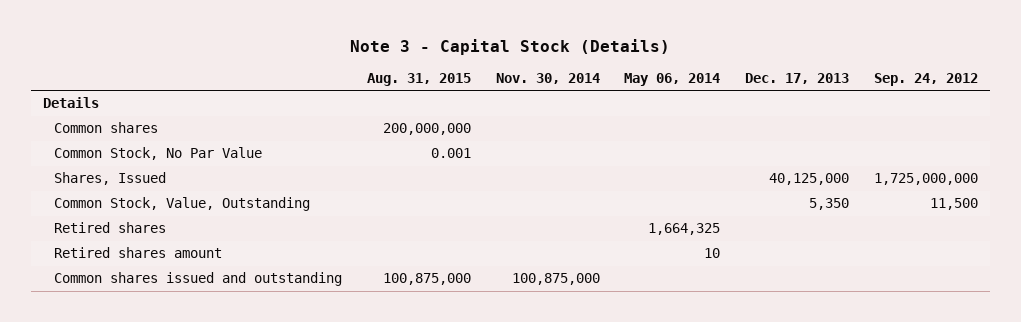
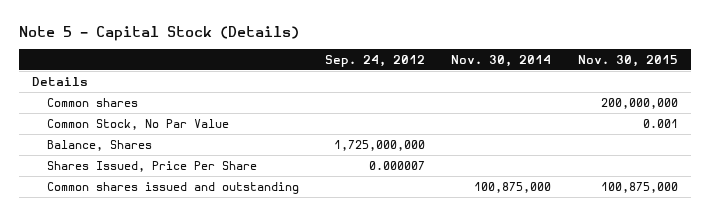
[350,38,671,55] Note 3 - Capital Stock (Details) -> [19,26,300,42] Note 5 - Capital Stock (Details)
[366,73,471,87] Aug. 31, 2015 -> none
[624,73,721,87] May 06, 2014 -> none
[745,73,850,85] Dec. 17, 2013 -> none
none -> [577,54,678,67] Nov. 30, 2015
[54,197,311,212] Common Stock, Value, Outstanding -> none
[54,222,167,234] Retired shares -> none
[54,247,223,259] Retired shares amount -> none
[54,172,167,186] Shares, Issued -> [47,139,153,151] Balance, Shares
none -> [47,160,258,172] Shares Issued, Price Per Share

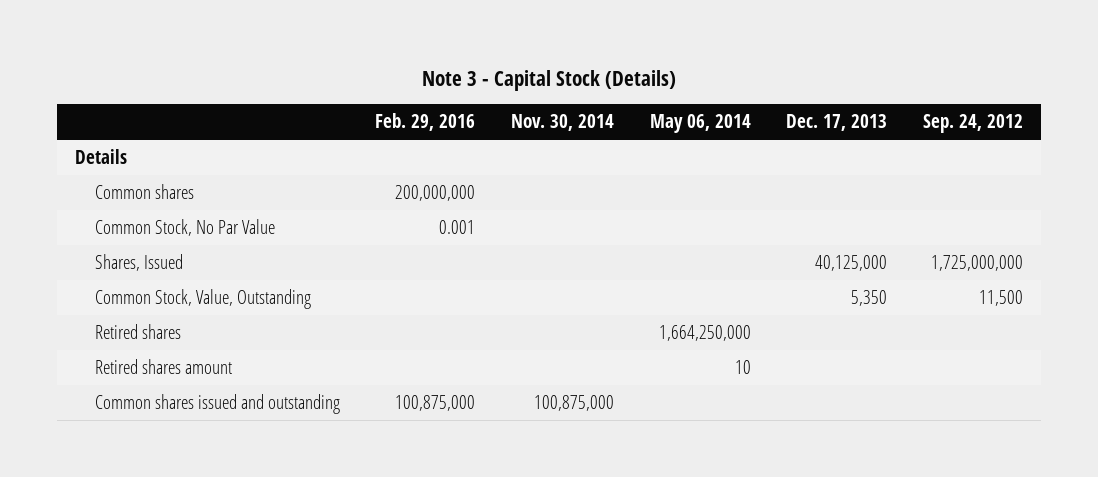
[19,26,300,42] Note 5 - Capital Stock (Details) -> [421,69,676,91] Note 3 - Capital Stock (Details)
[577,54,678,67] Nov. 30, 2015 -> none
none -> [375,113,476,132] Feb. 29, 2016
none -> [649,114,751,134] May 06, 2014
none -> [786,114,888,132] Dec. 17, 2013
[47,160,258,172] Shares Issued, Price Per Share -> none
[47,139,153,151] Balance, Shares -> [94,254,183,272] Shares, Issued
none -> [94,289,311,310] Common Stock, Value, Outstanding
none -> [94,324,181,340] Retired shares
none -> [94,359,232,375] Retired shares amount

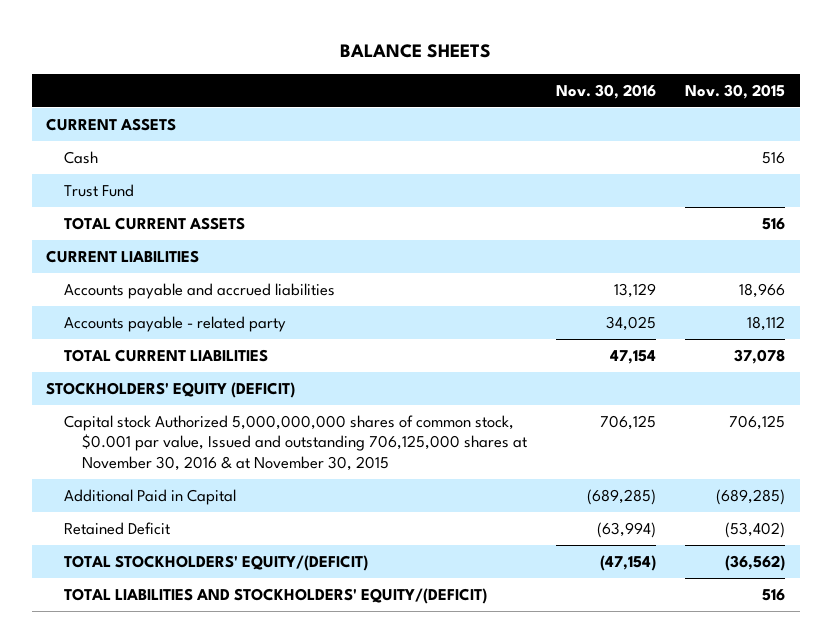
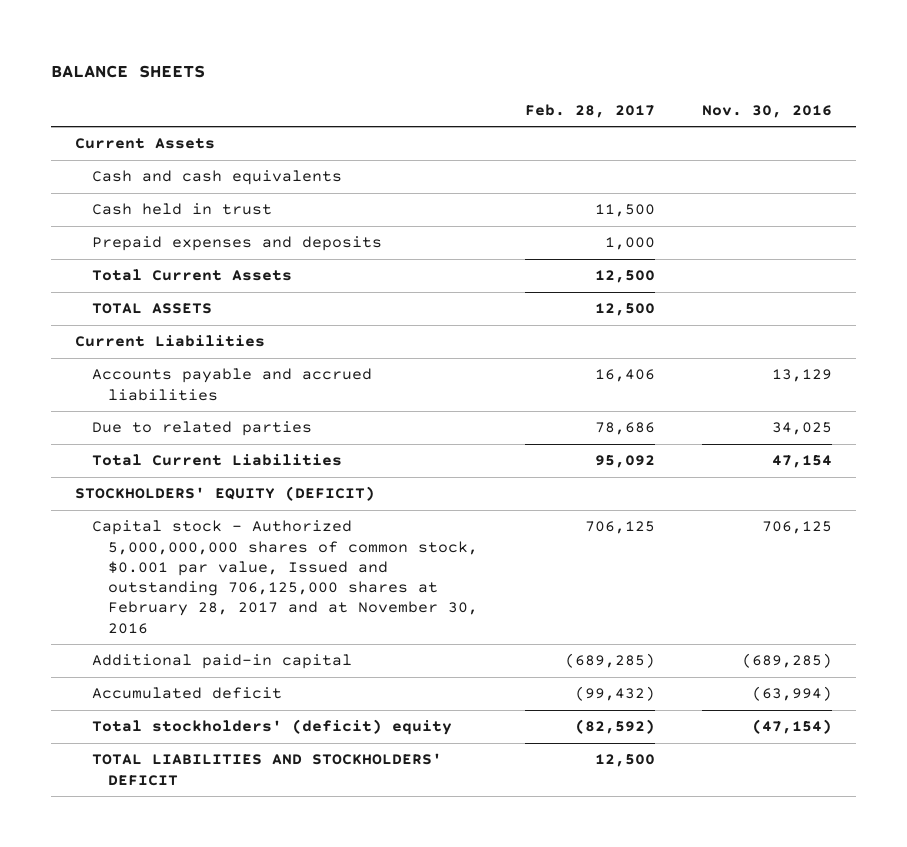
[685,83,786,99] Nov. 30, 2015 -> none
none -> [525,103,656,118] Feb. 28, 2017
[64,150,99,164] Cash -> none
[64,183,135,197] Trust Fund -> none
[46,117,177,131] CURRENT ASSETS -> [74,138,215,150] Current Assets
none -> [91,170,342,186] Cash and cash equivalents
none -> [91,203,272,216] Cash held in trust
none -> [91,236,382,252] Prepaid expenses and deposits
[64,216,246,230] TOTAL CURRENT ASSETS -> [91,269,292,282] Total Current Assets
none -> [91,303,212,315] TOTAL ASSETS
[46,249,200,263] CURRENT LIABILITIES -> [74,335,265,348] Current Liabilities
[64,315,287,332] Accounts payable - related party -> [91,421,312,437] Due to related parties
[64,348,269,362] TOTAL CURRENT LIABILITIES -> [91,454,342,467] Total Current Liabilities
[64,414,528,471] Capital stock Authorized 5,000,000,000 shares of common stock, $0.001 par value, Issued and outstanding 706,125,000 shares at November 30, 2016 & at November 30, 2015 -> [91,520,479,634] Capital stock - Authorized 5,000,000,000 shares of common stock, $0.001 par value, Issued and outstanding 706,125,000 shares at February 28, 2017 and at November 30, 2016
[64,488,237,505] Additional Paid in Capital -> [91,654,352,670] Additional paid-in capital
[64,521,171,535] Retained Deficit -> [91,687,282,700] Accumulated deficit
[64,554,369,571] TOTAL STOCKHOLDERS' EQUITY/(DEFICIT) -> [91,719,452,736] Total stockholders' (deficit) equity
[64,587,488,604] TOTAL LIABILITIES AND STOCKHOLDERS' EQUITY/(DEFICIT) -> [91,753,442,786] TOTAL LIABILITIES AND STOCKHOLDERS' DEFICIT

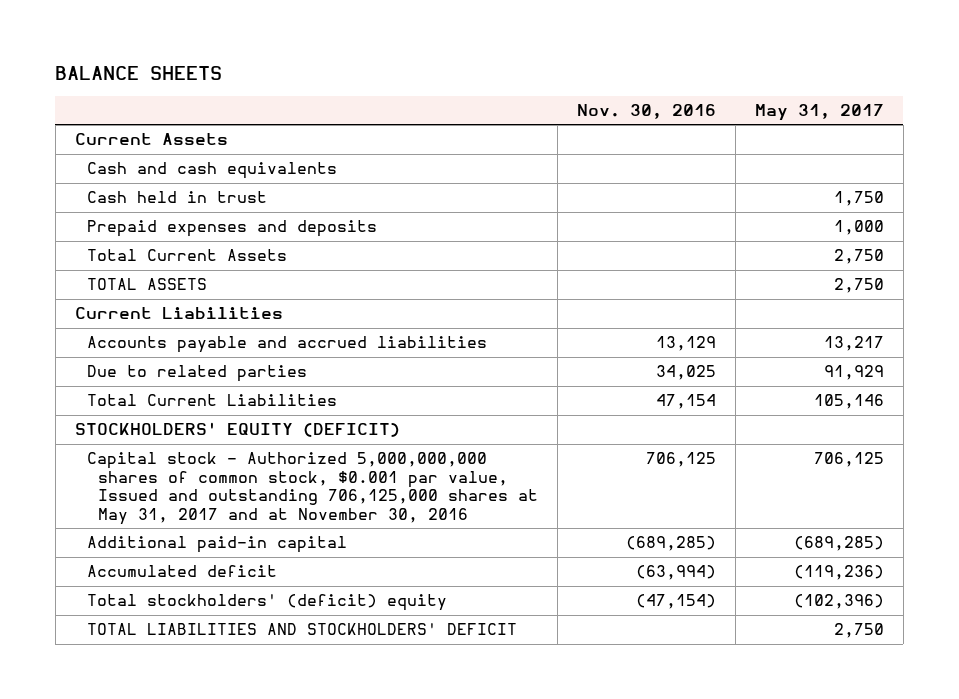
[525,103,656,118] Feb. 28, 2017 -> none
none -> [754,104,884,122] May 31, 2017
[91,520,479,634] Capital stock - Authorized 5,000,000,000 shares of common stock, $0.001 par value, Issued and outstanding 706,125,000 shares at February 28, 2017 and at November 30, 2016 -> [86,452,539,526] Capital stock - Authorized 5,000,000,000 shares of common stock, $0.001 par value, Issued and outstanding 706,125,000 shares at May 31, 2017 and at November 30, 2016

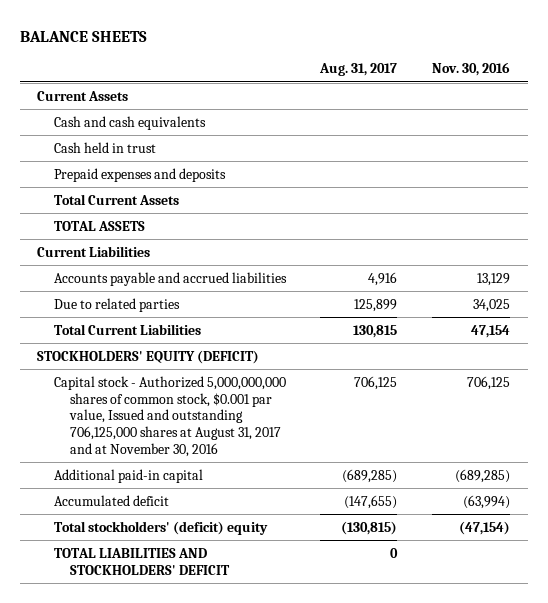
[754,104,884,122] May 31, 2017 -> none
none -> [319,63,398,77] Aug. 31, 2017
[86,452,539,526] Capital stock - Authorized 5,000,000,000 shares of common stock, $0.001 par value, Issued and outstanding 706,125,000 shares at May 31, 2017 and at November 30, 2016 -> [53,375,286,457] Capital stock - Authorized 5,000,000,000 shares of common stock, $0.001 par value, Issued and outstanding 706,125,000 shares at August 31, 2017 and at November 30, 2016

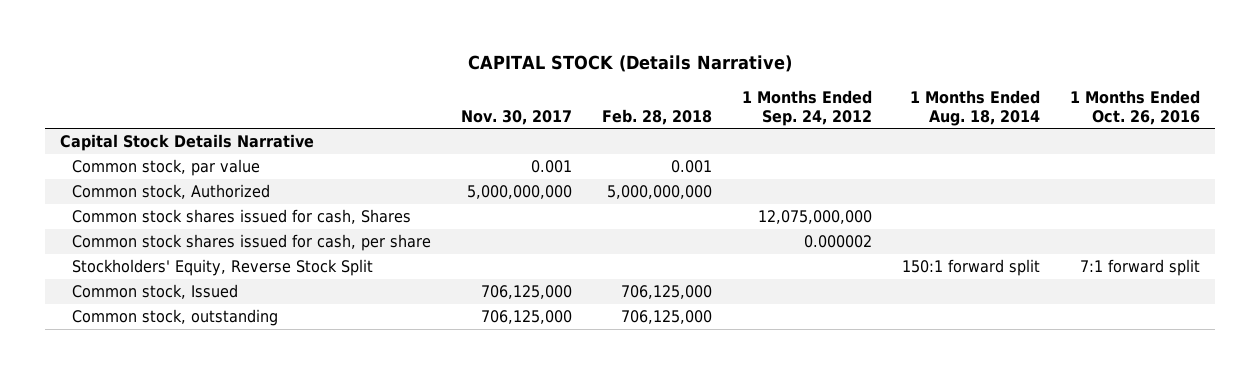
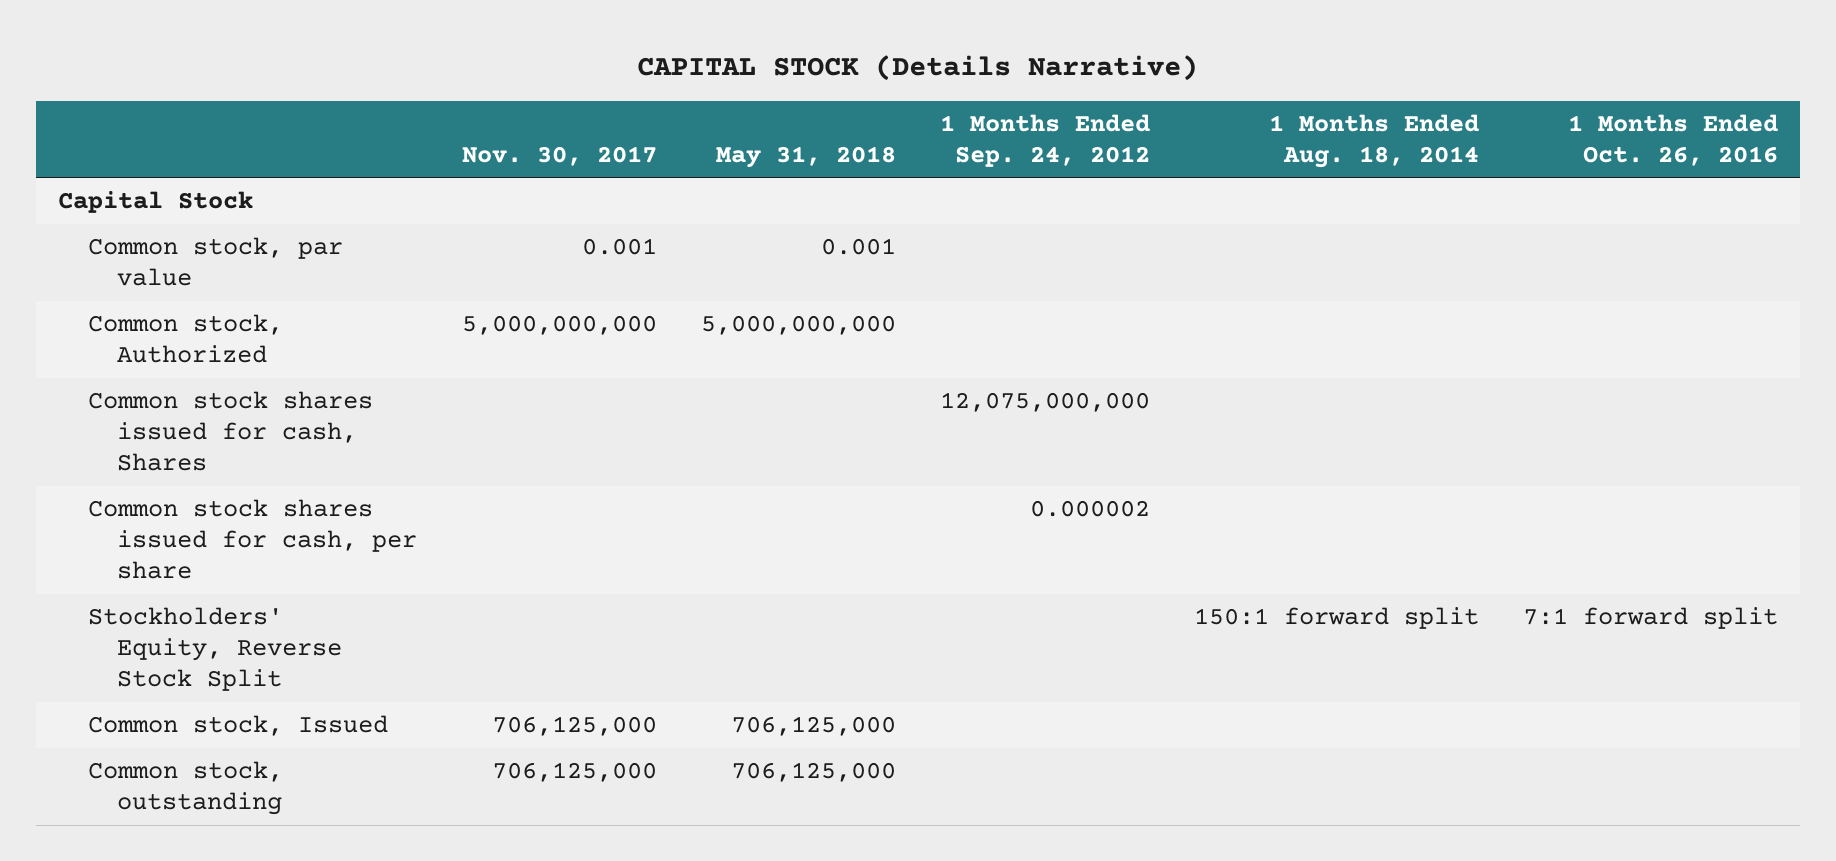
[602,108,713,125] Feb. 28, 2018 -> none
none -> [715,145,896,168] May 31, 2018
[59,134,314,152] Capital Stock Details Narrative -> [57,191,253,214] Capital Stock

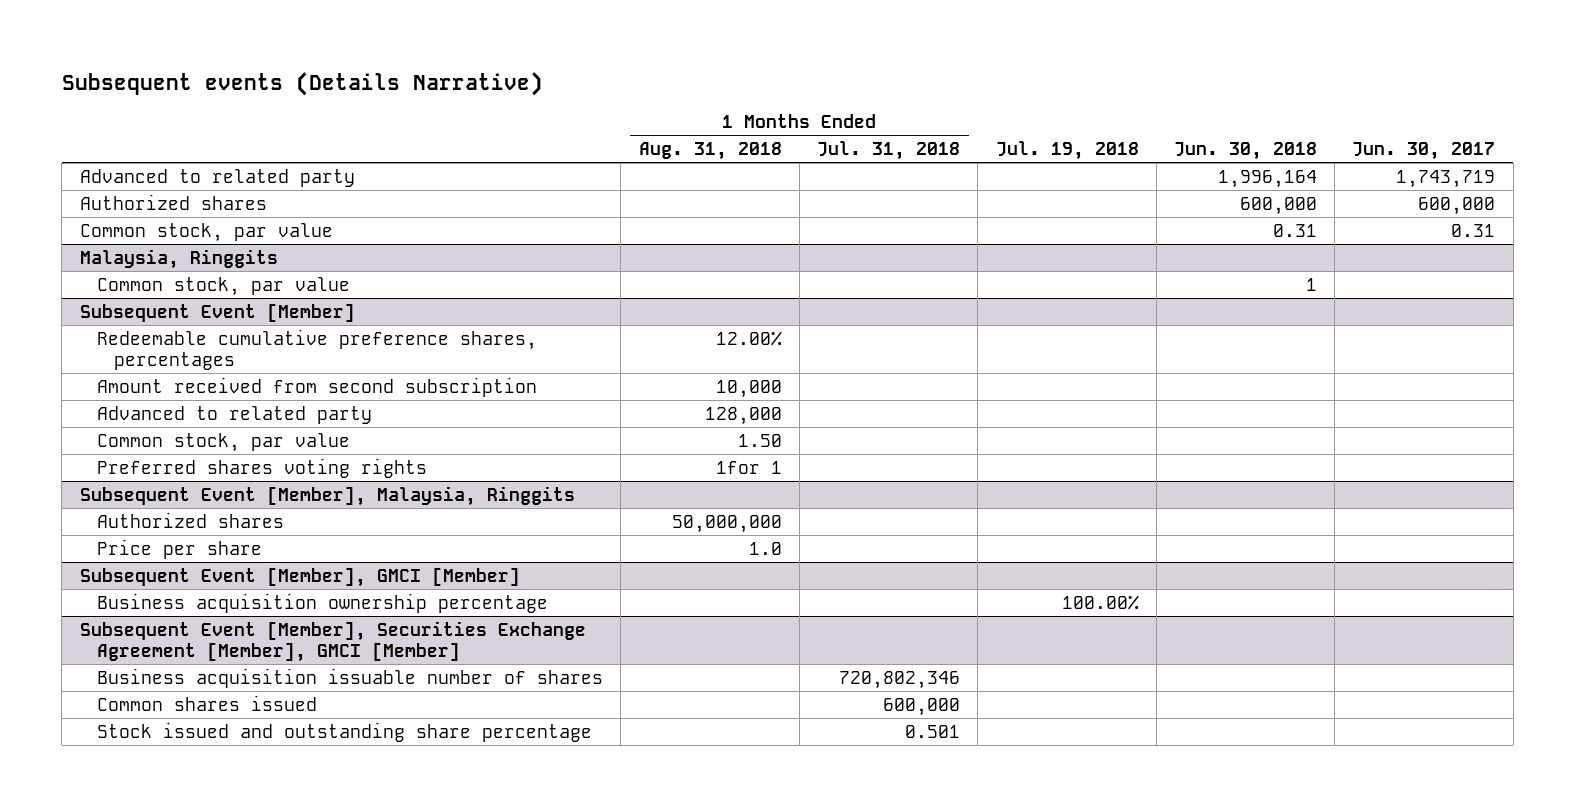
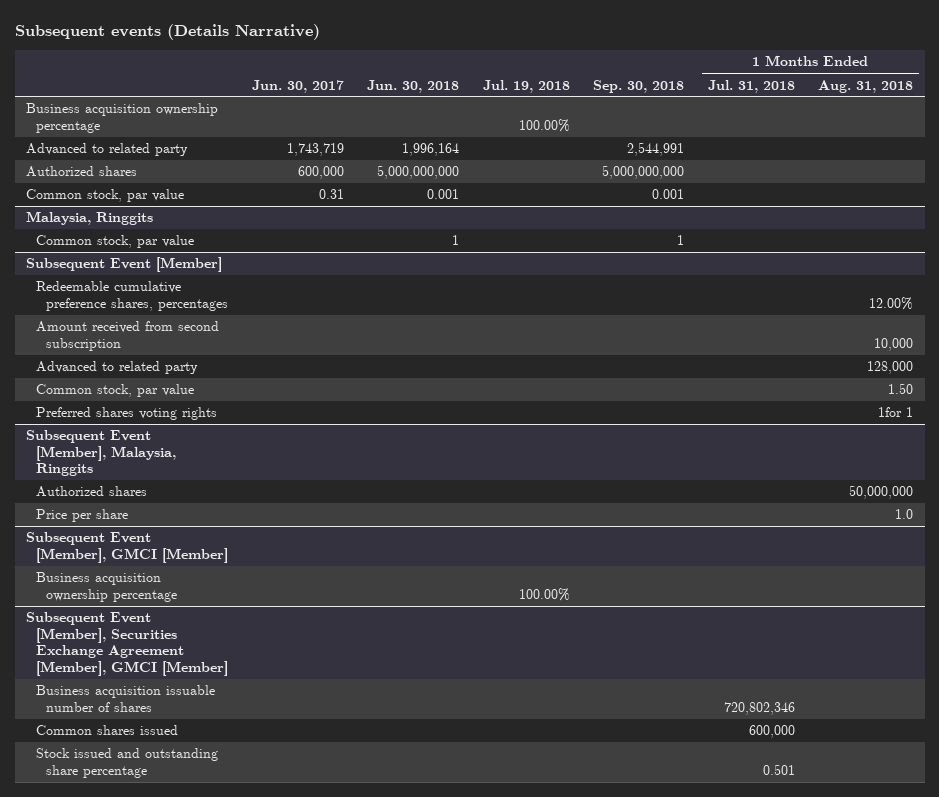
none -> [593,79,685,93] Sep. 30, 2018
none -> [26,103,219,133] Business acquisition ownership percentage
[1239,196,1317,215] 600,000 -> [377,165,460,180] 5,000,000,000
[1272,223,1317,237] 0.31 -> [427,189,460,200] 0.001

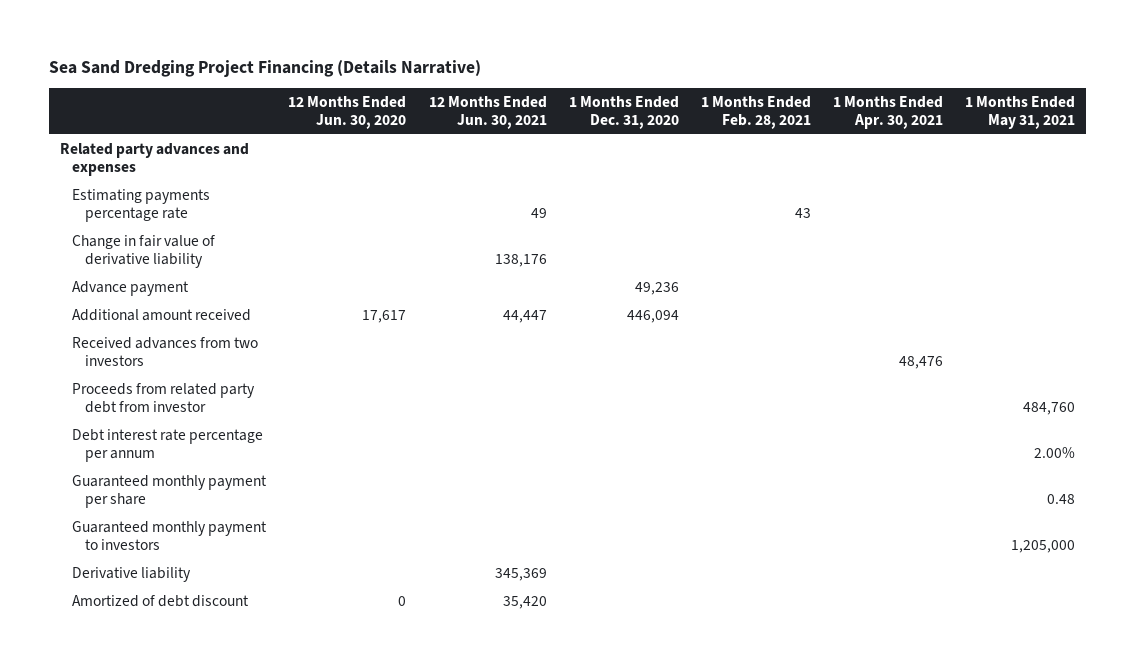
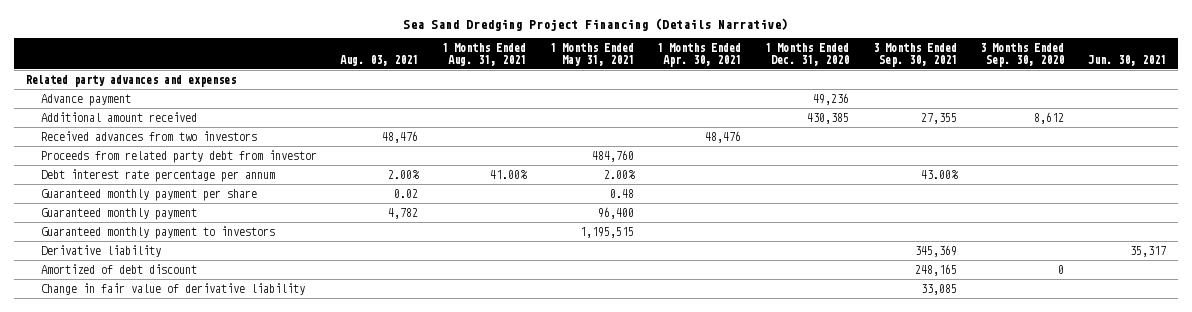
[288,96,407,130] 12 Months Ended Jun. 30, 2020 -> none
[428,96,547,130] 12 Months Ended Jun. 30, 2021 -> none
[700,96,811,130] 1 Months Ended Feb. 28, 2021 -> none
none -> [340,54,419,66] Aug. 03, 2021
none -> [442,42,527,66] 1 Months Ended Aug. 31, 2021
none -> [872,42,957,67] 3 Months Ended Sep. 30, 2021
none -> [980,42,1065,67] 3 Months Ended Sep. 30, 2020
none -> [1087,54,1166,66] Jun. 30, 2021
[72,189,211,222] Estimating payments percentage rate -> none
[626,310,679,324] 446,094 -> [806,112,849,124] 430,385
none -> [40,207,197,220] Guaranteed monthly payment
[1011,539,1076,553] 1,205,000 -> [579,226,634,238] 1,195,515
[72,235,216,268] Change in fair value of derivative liability -> [40,282,305,295] Change in fair value of derivative liability

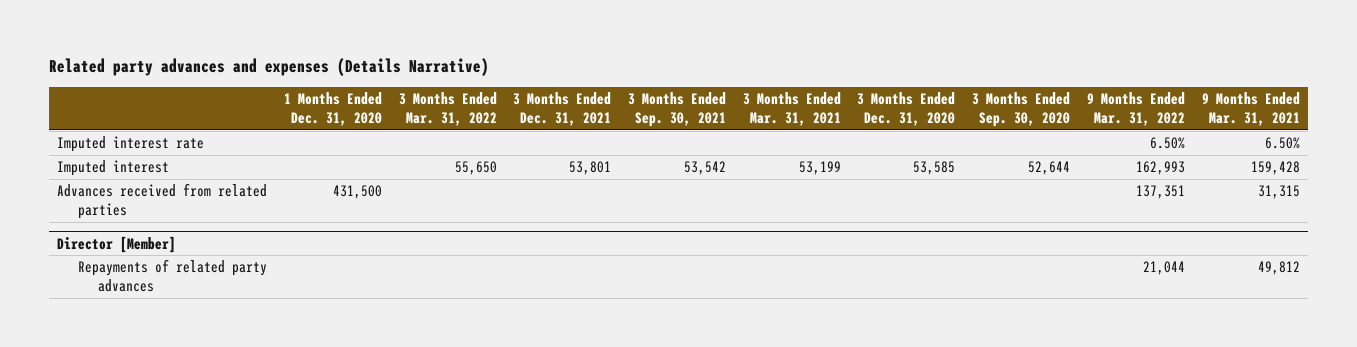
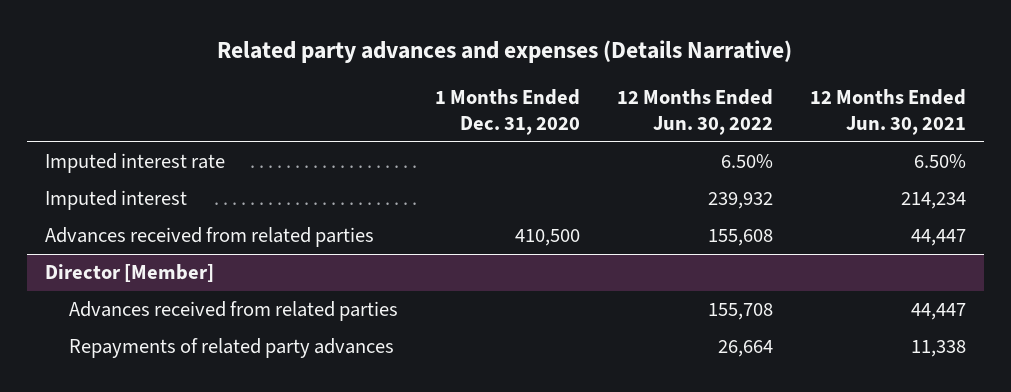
[398,91,497,127] 3 Months Ended Mar. 31, 2022 -> none
[513,91,612,127] 3 Months Ended Dec. 31, 2021 -> none
[628,91,727,128] 3 Months Ended Sep. 30, 2021 -> none
[742,91,841,127] 3 Months Ended Mar. 31, 2021 -> none
[857,91,956,127] 3 Months Ended Dec. 31, 2020 -> none
[972,91,1071,128] 3 Months Ended Sep. 30, 2020 -> none
[1086,91,1185,127] 9 Months Ended Mar. 31, 2022 -> none
[1201,91,1300,127] 9 Months Ended Mar. 31, 2021 -> none
none -> [616,89,773,135] 12 Months Ended Jun. 30, 2022
none -> [809,89,966,135] 12 Months Ended Jun. 30, 2021
[333,185,383,200] 431,500 -> [515,229,581,247] 410,500
none -> [69,301,399,322] Advances received from related parties

